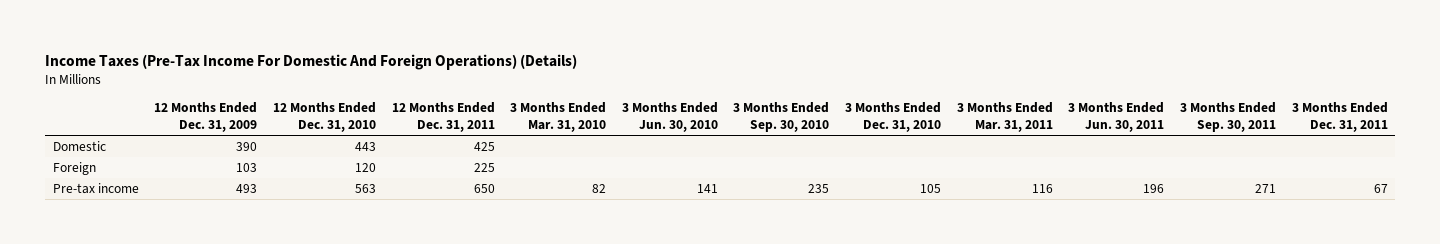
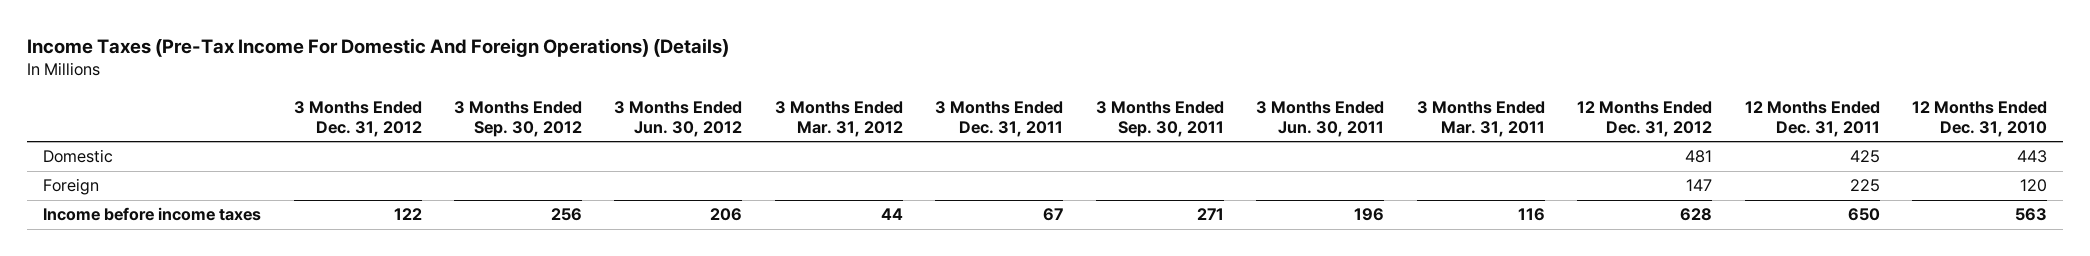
[154,101,258,132] 12 Months Ended Dec. 31, 2009 -> none
[510,101,607,132] 3 Months Ended Mar. 31, 2010 -> none
[621,101,718,132] 3 Months Ended Jun. 30, 2010 -> none
[733,101,830,132] 3 Months Ended Sep. 30, 2010 -> none
[845,101,942,132] 3 Months Ended Dec. 31, 2010 -> none
none -> [293,100,422,137] 3 Months Ended Dec. 31, 2012
none -> [454,100,583,137] 3 Months Ended Sep. 30, 2012
none -> [614,100,743,137] 3 Months Ended Jun. 30, 2012
none -> [774,100,903,137] 3 Months Ended Mar. 31, 2012
none -> [1577,100,1713,137] 12 Months Ended Dec. 31, 2012
[52,183,139,195] Pre-tax income -> [43,207,262,222] Income before income taxes

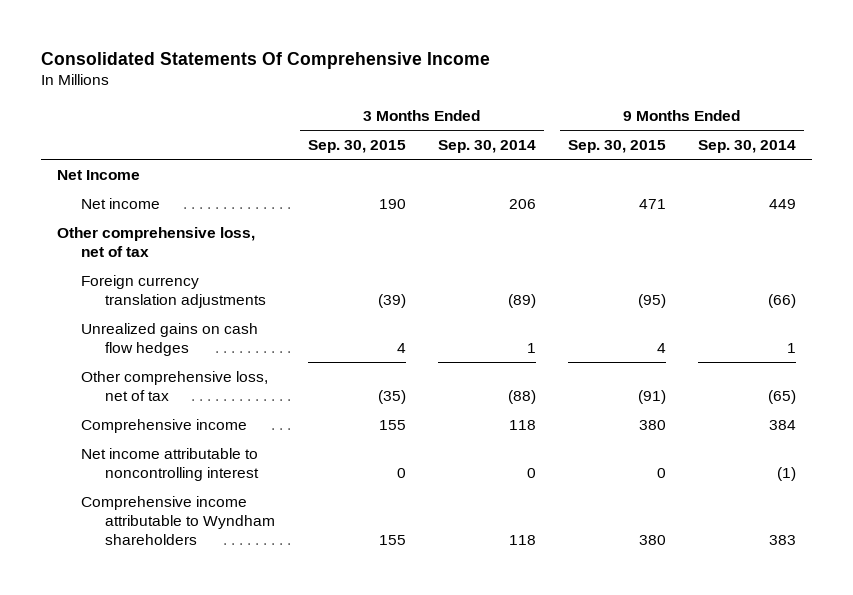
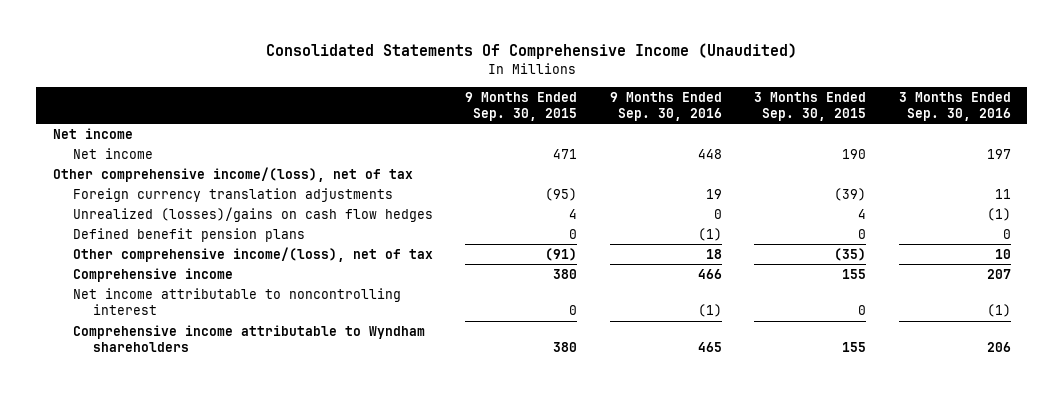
[41,51,491,69] Consolidated Statements Of Comprehensive Income -> [265,43,797,60] Consolidated Statements Of Comprehensive Income (Unaudited)
[437,140,536,154] Sep. 30, 2014 -> none
[697,140,796,154] Sep. 30, 2014 -> none
none -> [609,91,722,121] 9 Months Ended Sep. 30, 2016
none -> [899,91,1012,121] 3 Months Ended Sep. 30, 2016
[57,169,141,180] Net Income -> [52,127,133,139] Net income
[57,226,256,257] Other comprehensive loss, net of tax -> [52,166,413,182] Other comprehensive income/(loss), net of tax
[81,322,259,356] Unrealized gains on cash flow hedges -> [72,206,433,222] Unrealized (losses)/gains on cash flow hedges
none -> [72,227,305,242] Defined benefit pension plans
[81,370,269,401] Other comprehensive loss, net of tax -> [72,246,433,262] Other comprehensive income/(loss), net of tax

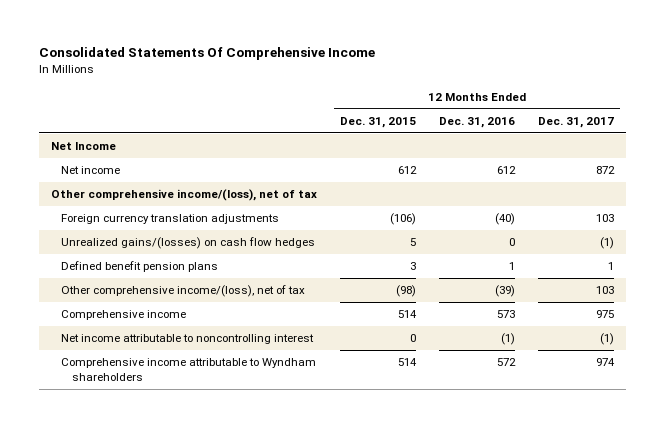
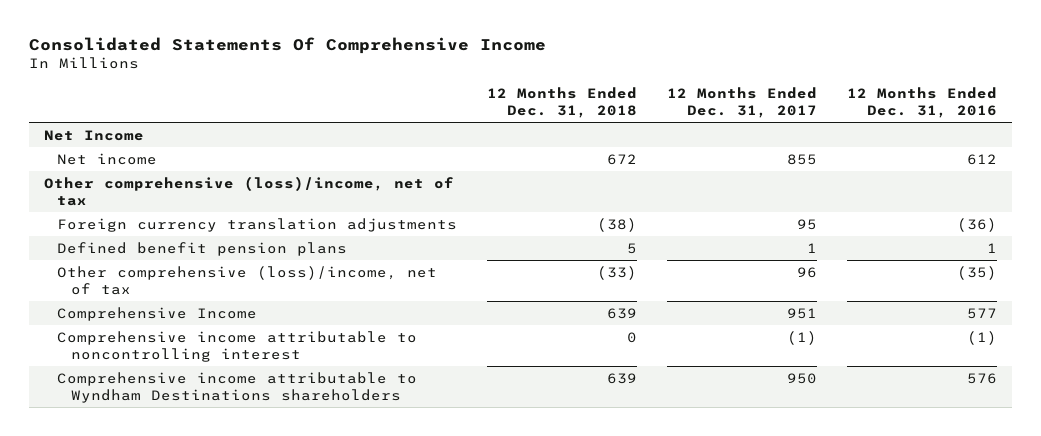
[339,116,416,128] Dec. 31, 2015 -> none
none -> [487,87,638,118] 12 Months Ended Dec. 31, 2018
[61,237,316,250] Unrealized gains/(losses) on cash flow hedges -> none
[596,166,616,175] 872 -> [787,153,818,165] 855
[50,189,317,202] Other comprehensive income/(loss), net of tax -> [43,175,454,206] Other comprehensive (loss)/income, net of tax
[495,213,516,226] (40) -> [956,217,997,232] (36)
[596,214,615,223] 103 -> [797,218,818,230] 95
[61,285,306,298] Other comprehensive income/(loss), net of tax -> [57,265,438,295] Other comprehensive (loss)/income, net of tax
[495,285,516,298] (39) -> [956,265,997,280] (35)
[596,286,615,295] 103 -> [797,266,818,278] 96
[61,310,187,321] Comprehensive income -> [57,306,258,321] Comprehensive Income
[497,310,516,319] 573 -> [966,307,997,319] 577
[596,310,615,319] 975 -> [787,307,818,319] 951
[61,334,315,345] Net income attributable to noncontrolling interest -> [57,330,418,362] Comprehensive income attributable to noncontrolling interest
[61,358,317,382] Comprehensive income attributable to Wyndham shareholders -> [57,371,418,403] Comprehensive income attributable to Wyndham Destinations shareholders
[497,358,517,367] 572 -> [966,372,997,384] 576
[596,358,616,367] 974 -> [787,372,818,384] 950

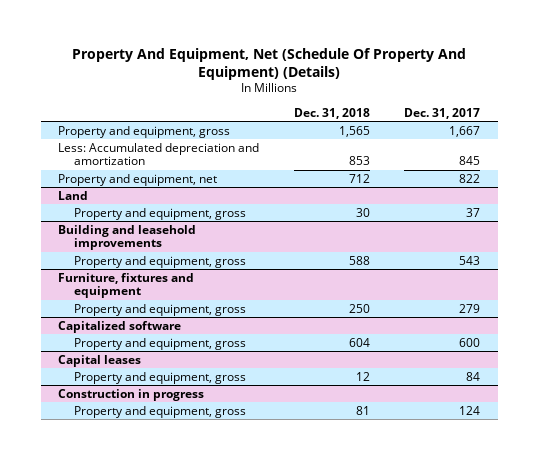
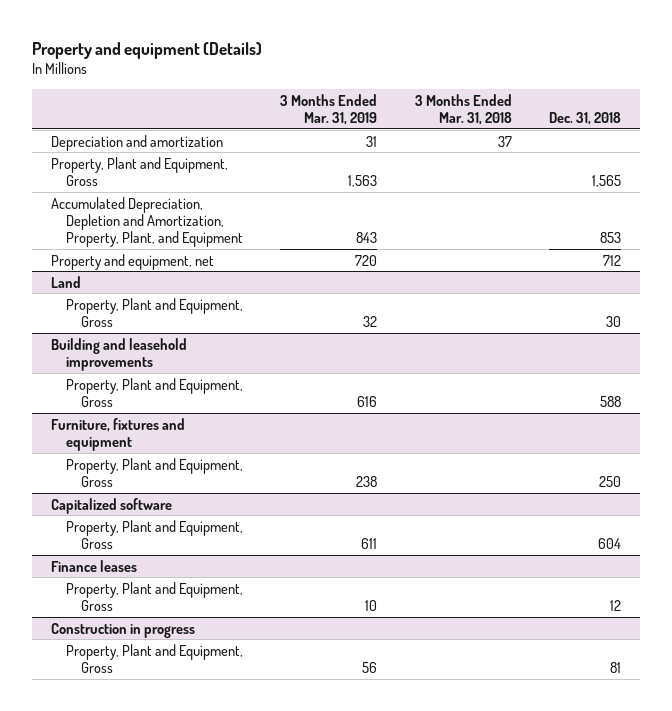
[72,47,467,80] Property And Equipment, Net (Schedule Of Property And Equipment) (Details) -> [31,41,262,59] Property and equipment (Details)
[404,107,481,119] Dec. 31, 2017 -> none
none -> [280,93,378,125] 3 Months Ended Mar. 31, 2019
none -> [414,93,512,125] 3 Months Ended Mar. 31, 2018
none -> [50,134,223,151] Depreciation and amortization
[58,125,231,138] Property and equipment, gross -> [50,156,228,186] Property, Plant and Equipment, Gross
[58,142,260,166] Less: Accumulated depreciation and amortization -> [50,196,243,248] Accumulated Depreciation, Depletion and Amortization, Property, Plant, and Equipment
[73,207,246,220] Property and equipment, gross -> [65,297,243,327] Property, Plant and Equipment, Gross
[73,255,246,268] Property and equipment, gross -> [65,377,243,407] Property, Plant and Equipment, Gross
[73,303,246,316] Property and equipment, gross -> [65,457,243,487] Property, Plant and Equipment, Gross
[73,337,246,350] Property and equipment, gross -> [65,519,243,549] Property, Plant and Equipment, Gross
[58,354,142,367] Capital leases -> [50,559,137,572] Finance leases
[73,371,246,384] Property and equipment, gross -> [65,581,243,611] Property, Plant and Equipment, Gross
[73,405,246,418] Property and equipment, gross -> [65,643,243,673] Property, Plant and Equipment, Gross

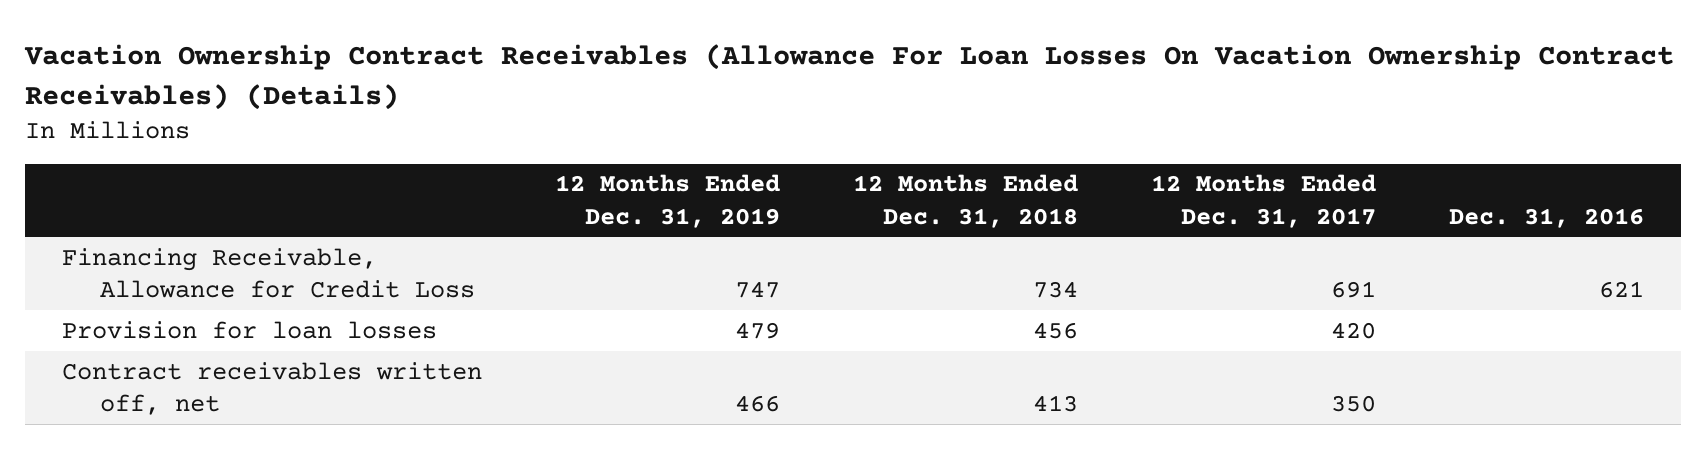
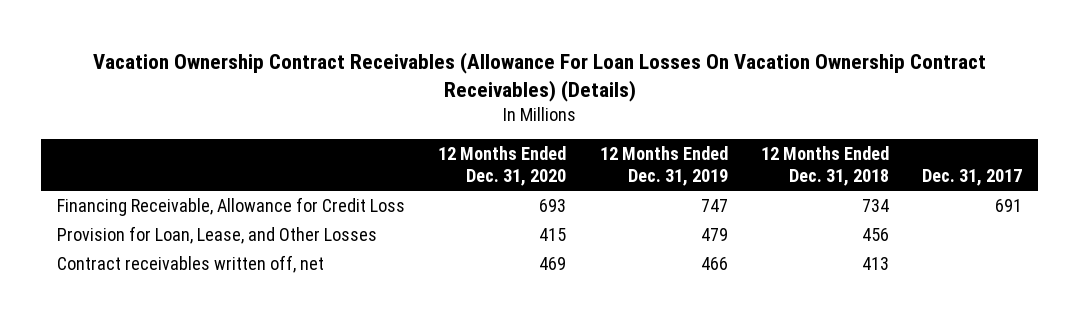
[1151,174,1377,228] 12 Months Ended Dec. 31, 2017 -> none
[1449,207,1645,228] Dec. 31, 2016 -> none
none -> [438,146,567,187] 12 Months Ended Dec. 31, 2020
none -> [921,169,1022,187] Dec. 31, 2017
[61,320,437,339] Provision for loan losses -> [57,226,378,245] Provision for Loan, Lease, and Other Losses

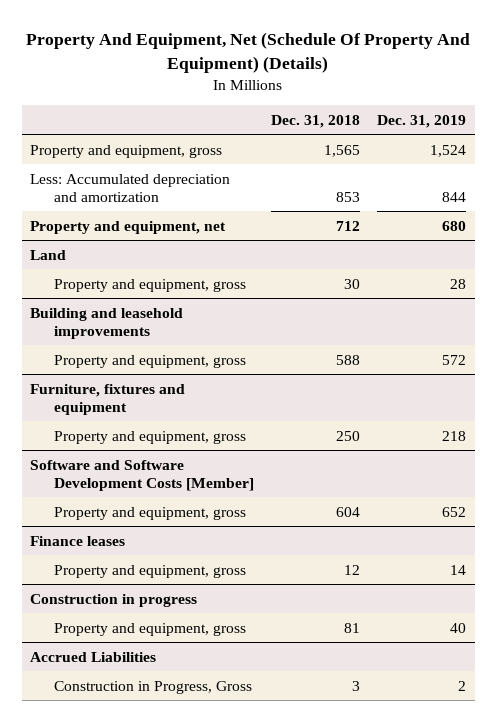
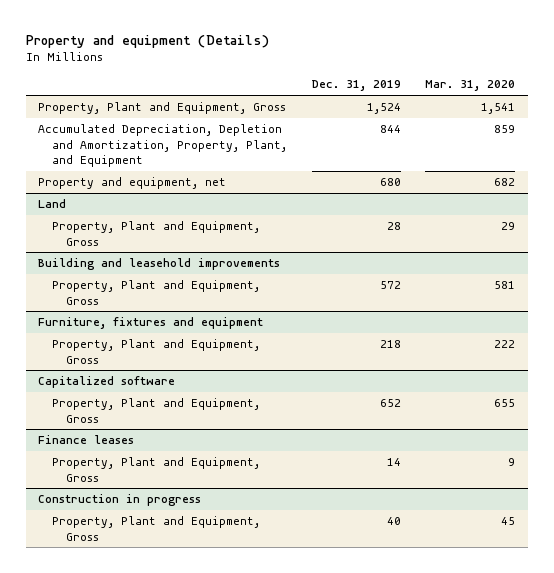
[26,32,471,74] Property And Equipment, Net (Schedule Of Property And Equipment) (Details) -> [26,34,270,48] Property and equipment (Details)
[270,114,360,128] Dec. 31, 2018 -> none
none -> [425,80,516,92] Mar. 31, 2020
[30,144,223,158] Property and equipment, gross -> [38,102,287,115] Property, Plant and Equipment, Gross
[30,173,231,202] Less: Accumulated depreciation and amortization -> [38,124,288,167] Accumulated Depreciation, Depletion and Amortization, Property, Plant, and Equipment
[53,278,246,292] Property and equipment, gross -> [52,221,261,246] Property, Plant and Equipment, Gross
[53,354,246,368] Property and equipment, gross -> [52,280,261,305] Property, Plant and Equipment, Gross
[53,430,246,444] Property and equipment, gross -> [52,339,261,364] Property, Plant and Equipment, Gross
[30,459,254,491] Software and Software Development Costs [Member] -> [38,376,176,389] Capitalized software
[53,506,246,520] Property and equipment, gross -> [52,398,261,423] Property, Plant and Equipment, Gross
[53,564,246,578] Property and equipment, gross -> [52,457,261,482] Property, Plant and Equipment, Gross
[30,651,157,662] Accrued Liabilities -> none
[53,680,252,694] Construction in Progress, Gross -> none
[53,622,246,636] Property and equipment, gross -> [52,516,261,541] Property, Plant and Equipment, Gross

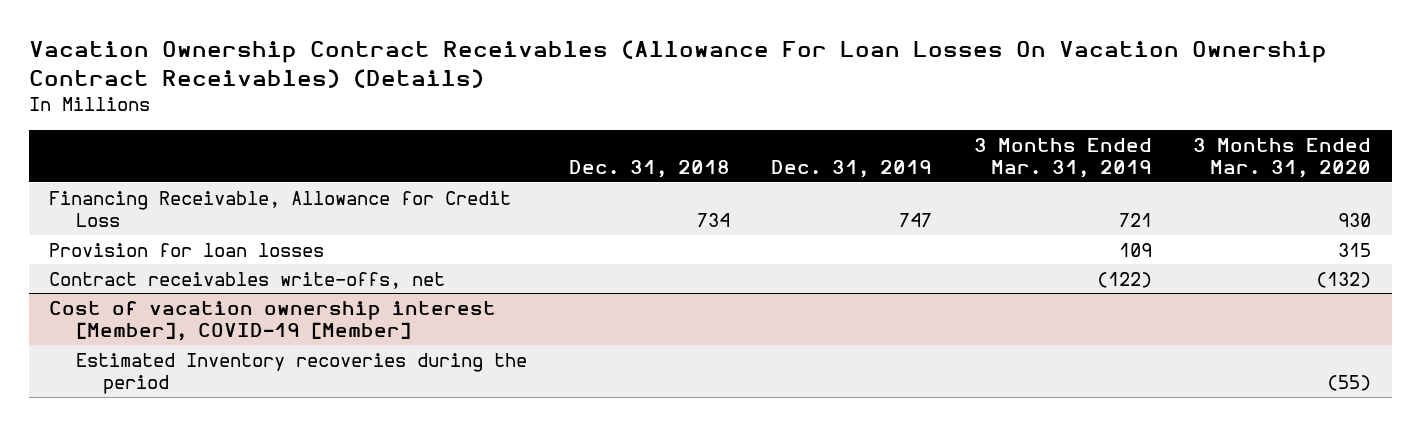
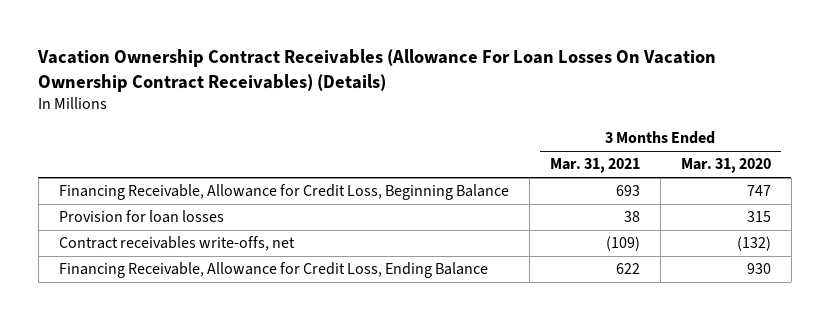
[568,160,730,179] Dec. 31, 2018 -> none
[771,160,933,179] Dec. 31, 2019 -> none
[973,137,1152,179] 3 Months Ended Mar. 31, 2019 -> none
none -> [549,158,640,174] Mar. 31, 2021
[49,190,512,228] Financing Receivable, Allowance for Credit Loss -> [58,184,509,201] Financing Receivable, Allowance for Credit Loss, Beginning Balance
[1338,213,1372,228] 930 -> [746,185,771,197] 747
[49,300,497,342] Cost of vacation ownership interest [Member], COVID-19 [Member] -> none
[76,352,528,395] Estimated Inventory recoveries during the period -> none
none -> [58,262,488,279] Financing Receivable, Allowance for Credit Loss, Ending Balance

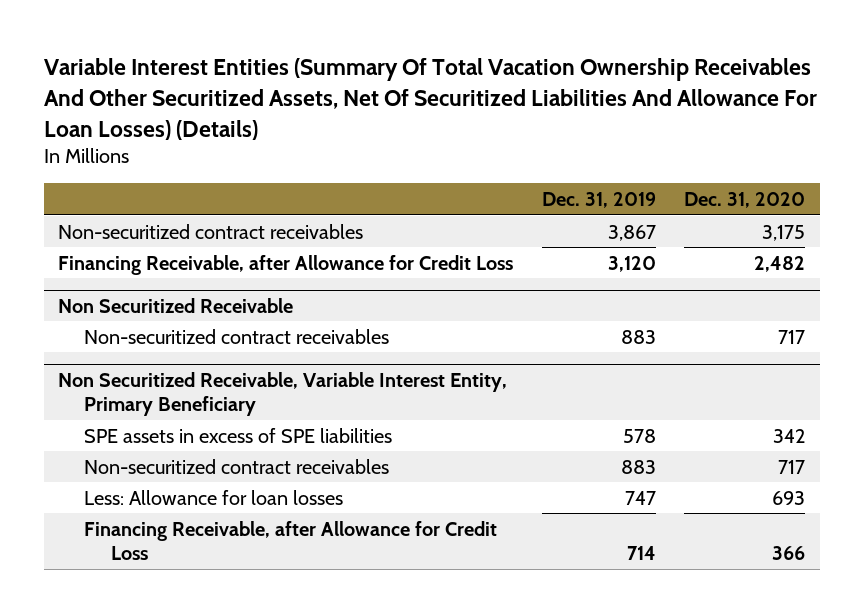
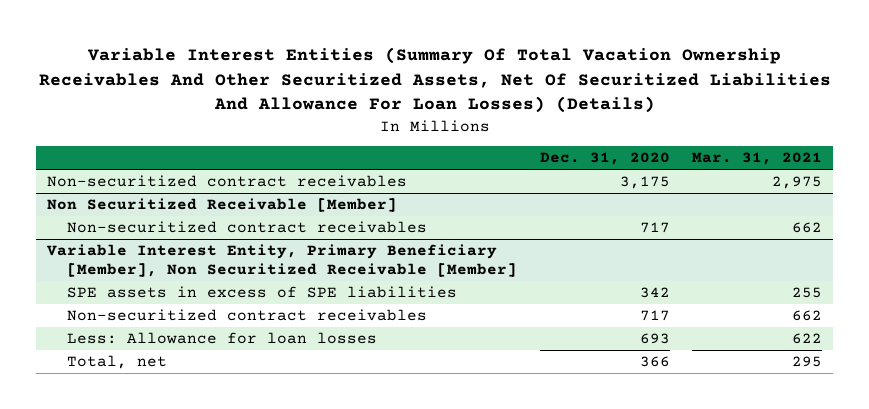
[541,191,656,208] Dec. 31, 2019 -> none
none -> [692,152,823,166] Mar. 31, 2021
[57,254,513,275] Financing Receivable, after Allowance for Credit Loss -> none
[57,297,293,313] Non Securitized Receivable -> [46,197,397,212] Non Securitized Receivable [Member]
[57,371,507,417] Non Securitized Receivable, Variable Interest Entity, Primary Beneficiary -> [45,243,518,277] Variable Interest Entity, Primary Beneficiary [Member], Non Securitized Receivable [Member]
[84,520,498,560] Financing Receivable, after Allowance for Credit Loss -> [67,354,168,369] Total, net

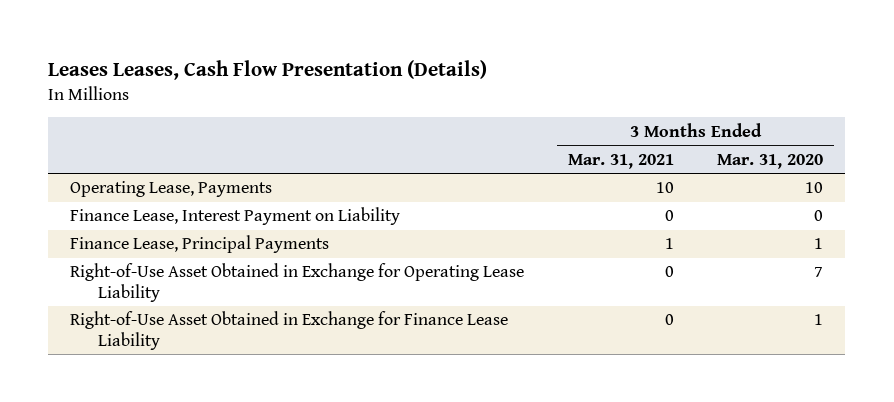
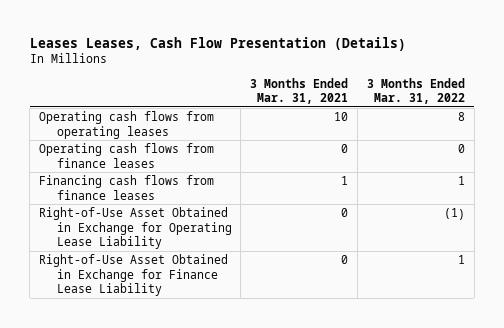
[717,153,824,169] Mar. 31, 2020 -> none
none -> [366,77,465,105] 3 Months Ended Mar. 31, 2022
[70,181,273,198] Operating Lease, Payments -> [39,111,215,139] Operating cash flows from operating leases
[70,207,401,226] Finance Lease, Interest Payment on Liability -> [39,143,215,168] Operating cash flows from finance leases
[70,235,330,254] Finance Lease, Principal Payments -> [39,175,215,200] Financing cash flows from finance leases

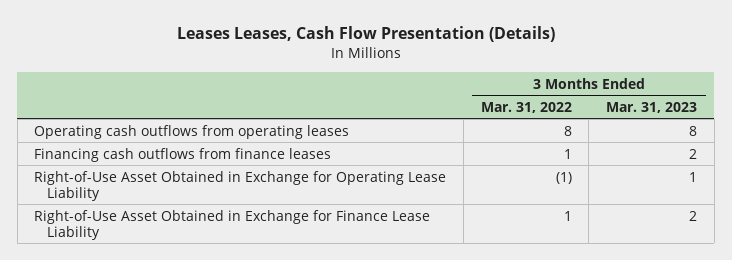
[250,77,349,105] 3 Months Ended Mar. 31, 2021 -> none
none -> [606,101,698,113] Mar. 31, 2023
[39,143,215,168] Operating cash flows from finance leases -> none
[39,111,215,139] Operating cash flows from operating leases -> [34,124,350,139] Operating cash outflows from operating leases
[39,175,215,200] Financing cash flows from finance leases -> [34,147,332,162] Financing cash outflows from finance leases

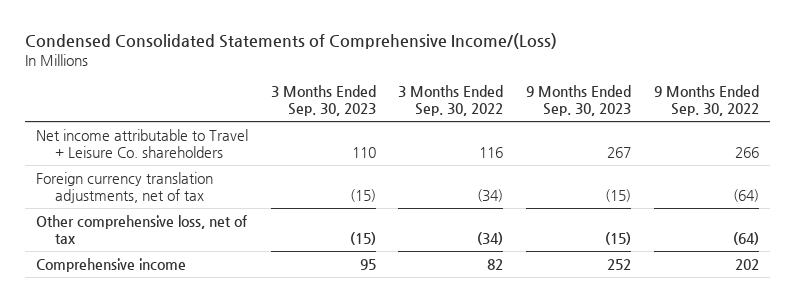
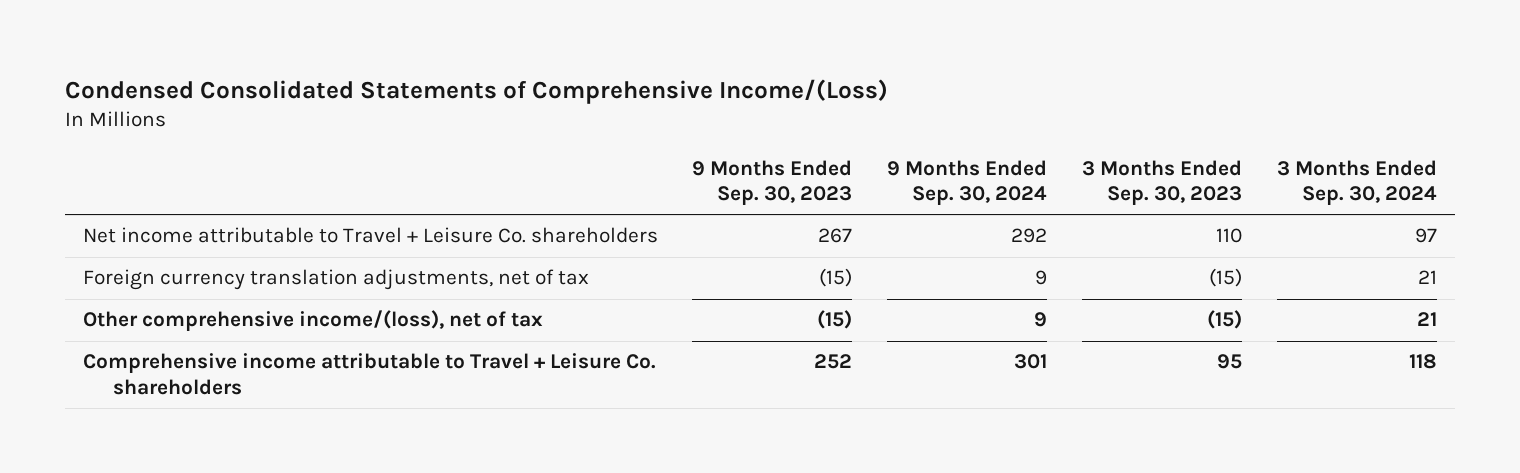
[398,85,504,117] 3 Months Ended Sep. 30, 2022 -> none
[653,85,759,117] 9 Months Ended Sep. 30, 2022 -> none
none -> [887,159,1048,206] 9 Months Ended Sep. 30, 2024
none -> [1277,159,1438,206] 3 Months Ended Sep. 30, 2024
[36,214,248,244] Other comprehensive loss, net of tax -> [82,310,543,332] Other comprehensive income/(loss), net of tax
[36,257,187,272] Comprehensive income -> [82,353,656,395] Comprehensive income attributable to Travel + Leisure Co. shareholders

